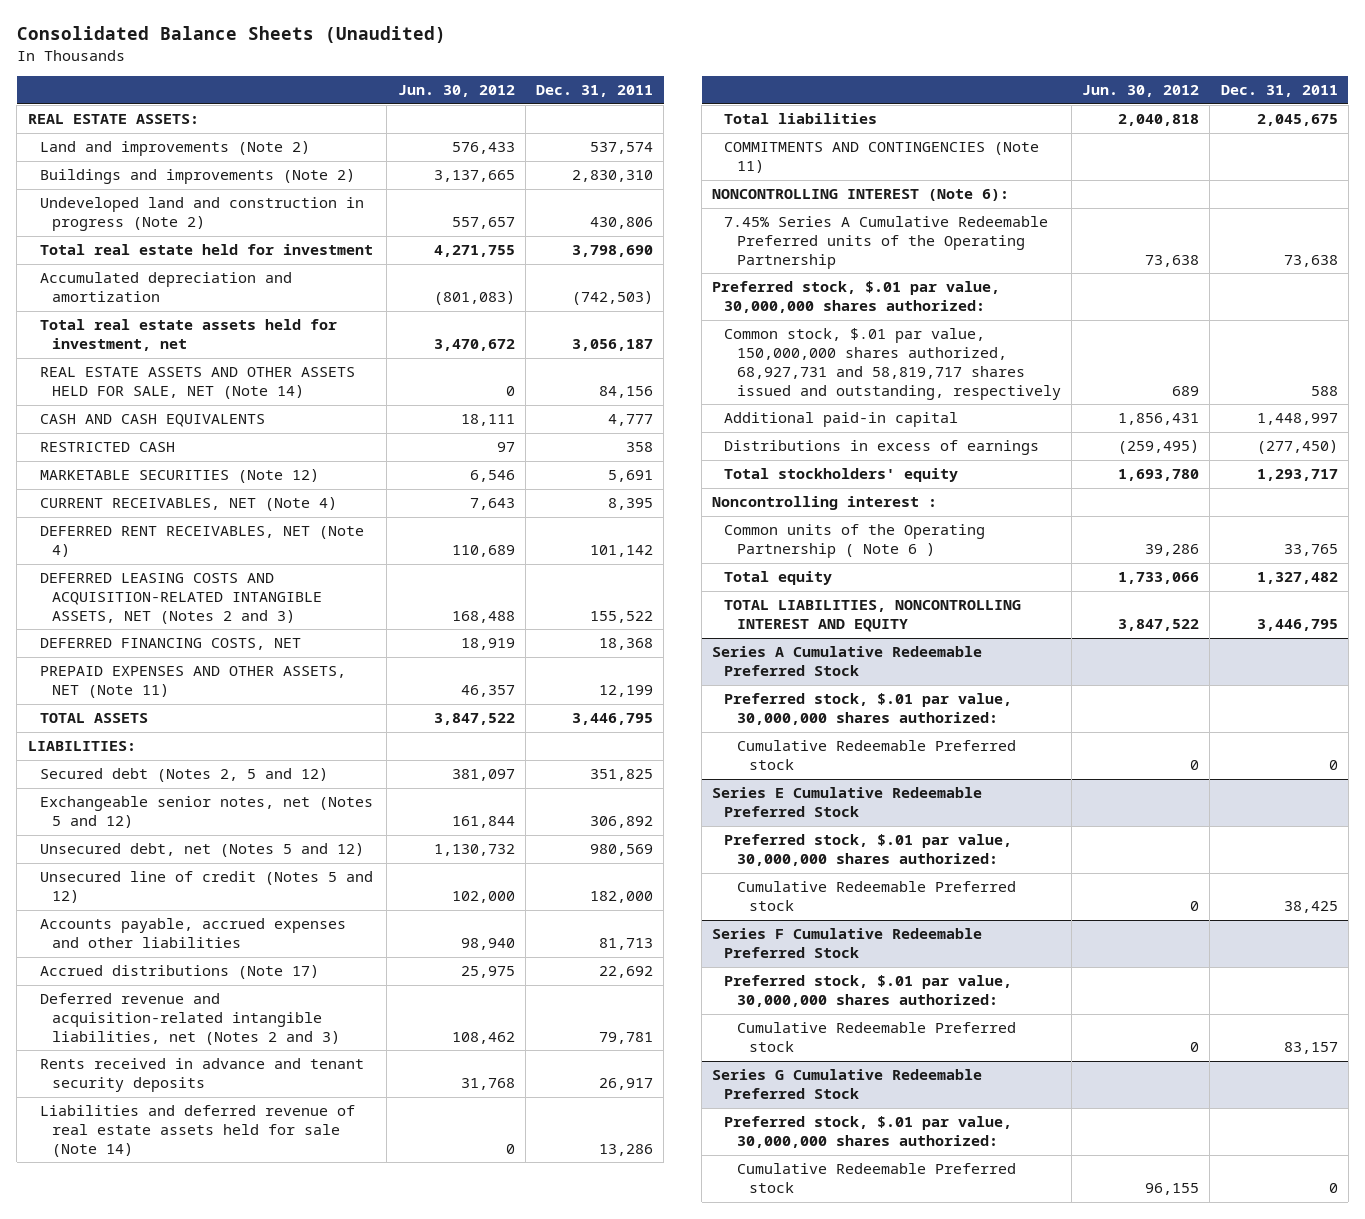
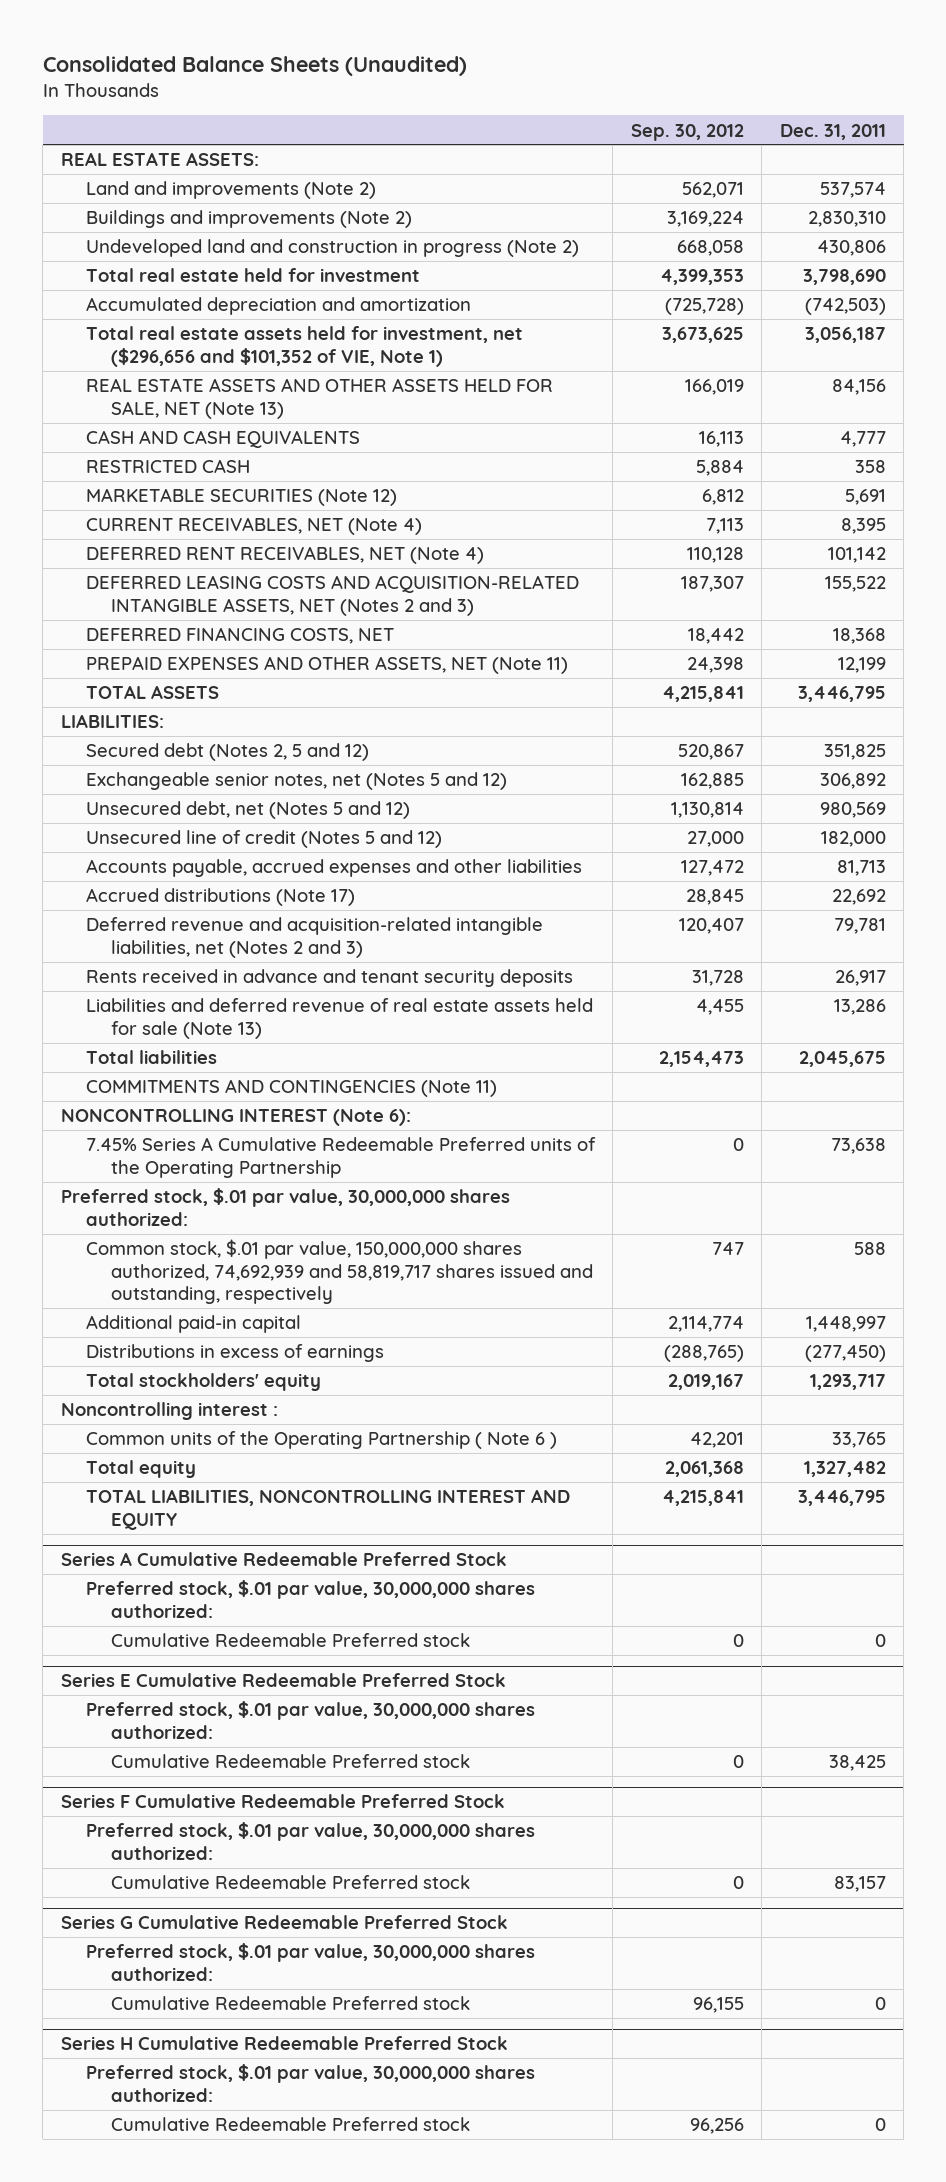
[397,85,515,98] Jun. 30, 2012 -> none
none -> [630,123,744,141] Sep. 30, 2012
[39,319,337,352] Total real estate assets held for investment, net -> [85,326,523,367] Total real estate assets held for investment, net ($296,656 and $101,352 of VIE, Note 1)
[39,367,355,400] REAL ESTATE ASSETS AND OTHER ASSETS HELD FOR SALE, NET (Note 14) -> [85,378,553,419] REAL ESTATE ASSETS AND OTHER ASSETS HELD FOR SALE, NET (Note 13)
[39,1105,355,1157] Liabilities and deferred revenue of real estate assets held for sale (Note 14) -> [85,998,593,1039] Liabilities and deferred revenue of real estate assets held for sale (Note 13)
[724,328,1061,400] Common stock, $.01 par value, 150,000,000 shares authorized, 68,927,731 and 58,819,717 shares issued and outstanding, respectively -> [85,1239,594,1305] Common stock, $.01 par value, 150,000,000 shares authorized, 74,692,939 and 58,819,717 shares issued and outstanding, respectively
none -> [60,2036,508,2051] Series H Cumulative Redeemable Preferred Stock
none -> [85,2064,535,2102] Preferred stock, $.01 par value, 30,000,000 shares authorized:
none -> [111,2117,471,2132] Cumulative Redeemable Preferred stock

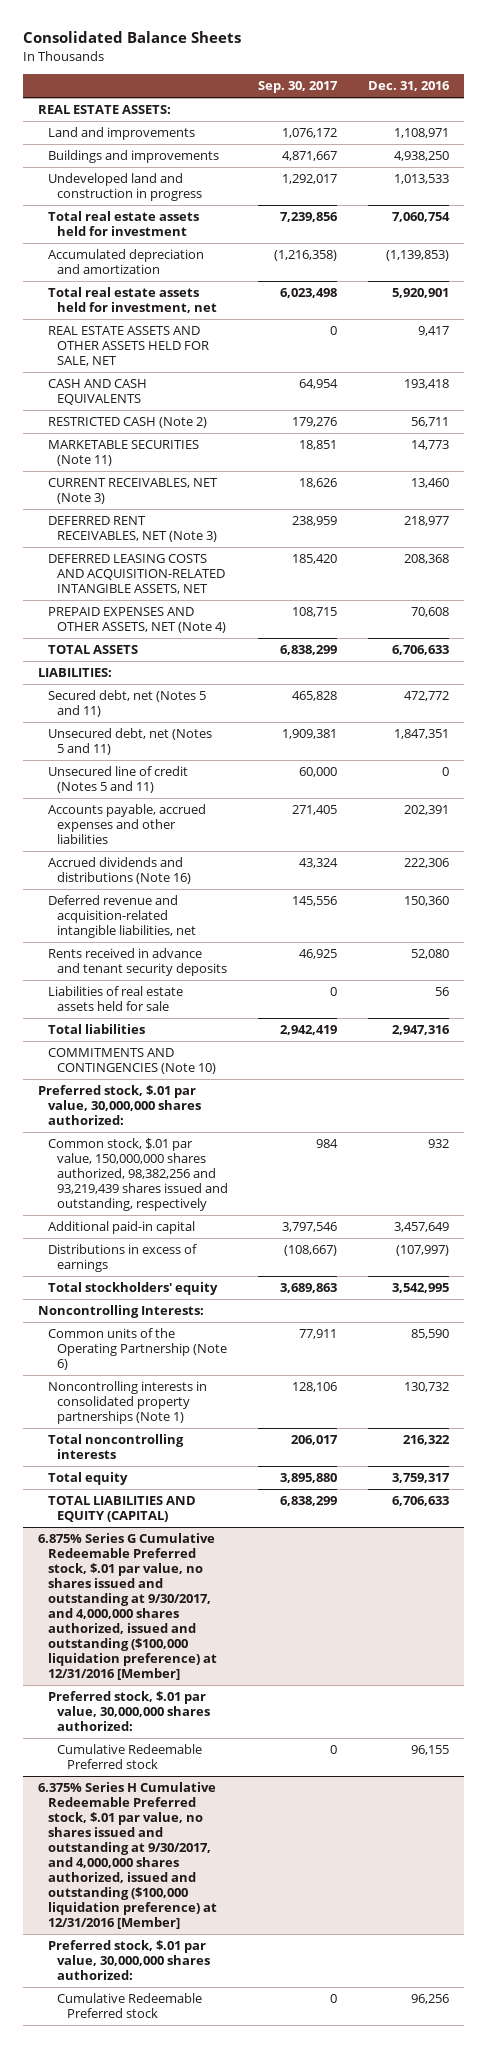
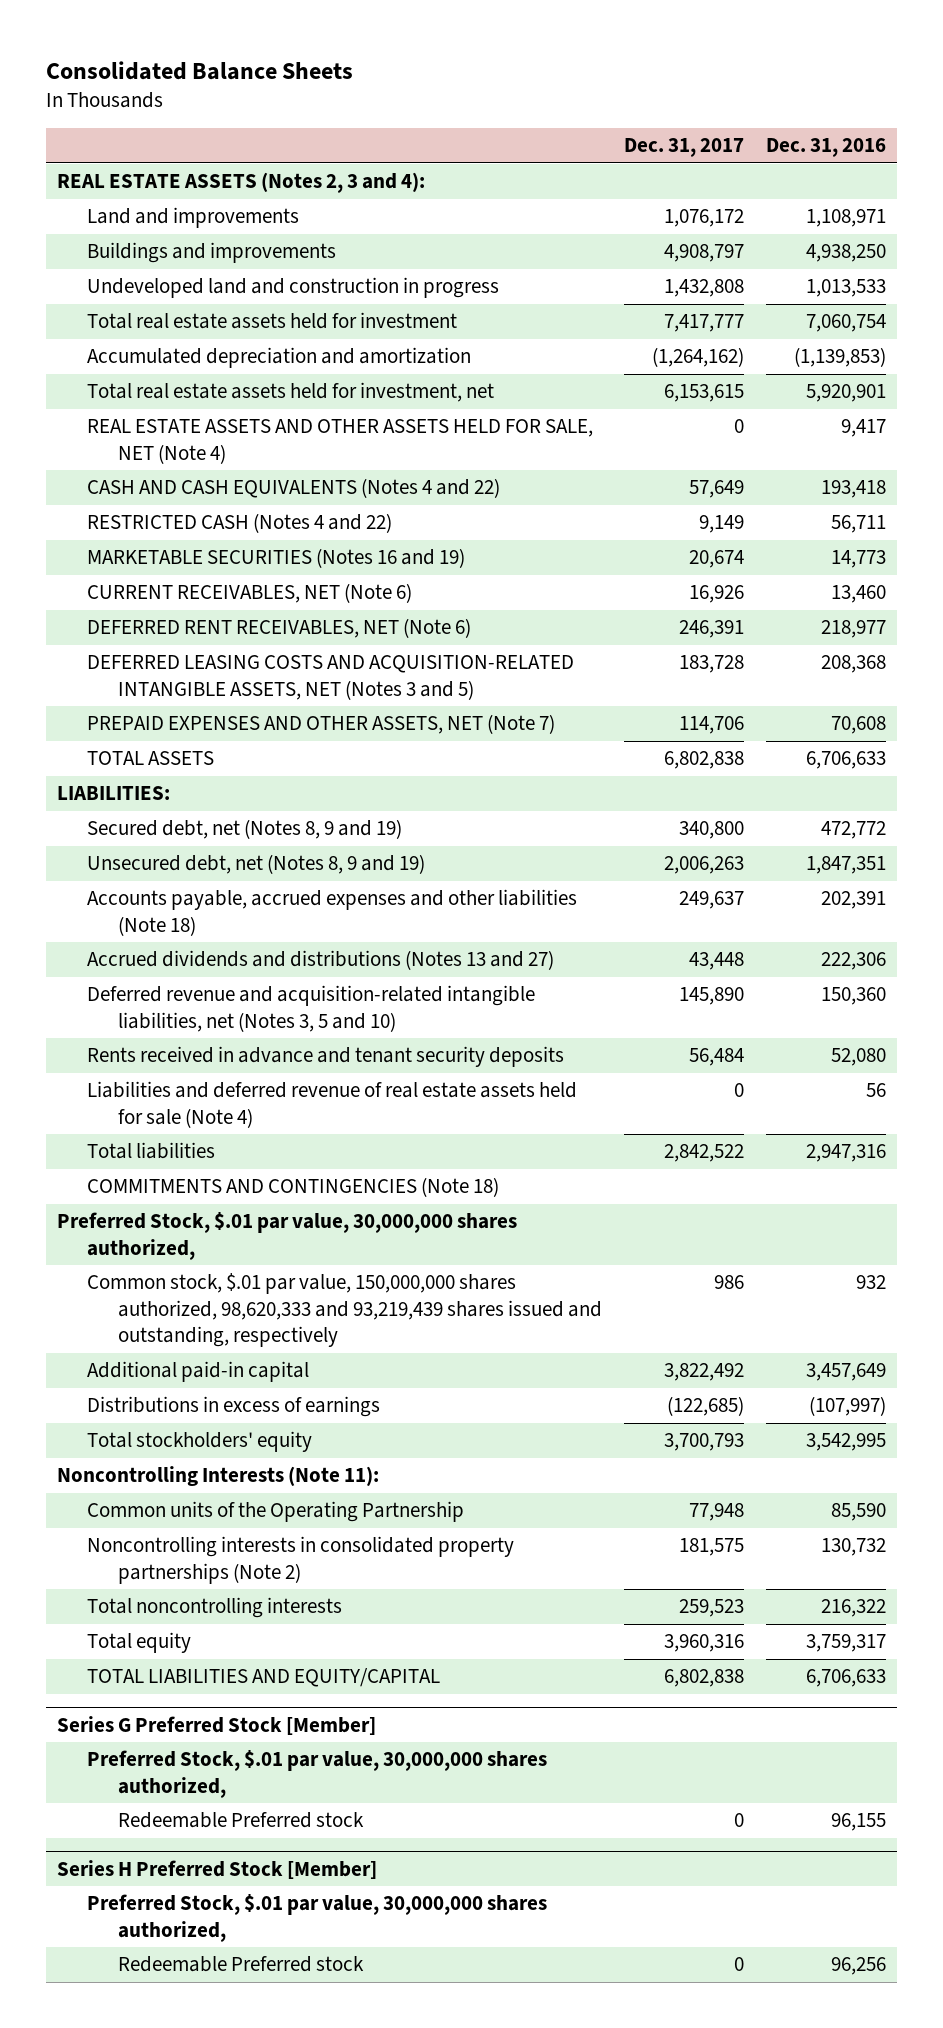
[258,81,339,94] Sep. 30, 2017 -> none
none -> [623,138,744,158] Dec. 31, 2017
[38,105,172,115] REAL ESTATE ASSETS: -> [56,172,425,194] REAL ESTATE ASSETS (Notes 2, 3 and 4):
[47,326,210,367] REAL ESTATE ASSETS AND OTHER ASSETS HELD FOR SALE, NET -> [87,419,594,464] REAL ESTATE ASSETS AND OTHER ASSETS HELD FOR SALE, NET (Note 4)
[47,379,147,406] CASH AND CASH EQUIVALENTS -> [87,478,501,499] CASH AND CASH EQUIVALENTS (Notes 4 and 22)
[47,417,207,429] RESTRICTED CASH (Note 2) -> [87,513,393,534] RESTRICTED CASH (Notes 4 and 22)
[47,440,199,467] MARKETABLE SECURITIES (Note 11) -> [87,548,466,569] MARKETABLE SECURITIES (Notes 16 and 19)
[47,478,218,505] CURRENT RECEIVABLES, NET (Note 3) -> [87,583,413,604] CURRENT RECEIVABLES, NET (Note 6)
[47,516,218,543] DEFERRED RENT RECEIVABLES, NET (Note 3) -> [87,618,472,639] DEFERRED RENT RECEIVABLES, NET (Note 6)
[47,554,226,595] DEFERRED LEASING COSTS AND ACQUISITION-RELATED INTANGIBLE ASSETS, NET -> [87,655,575,700] DEFERRED LEASING COSTS AND ACQUISITION-RELATED INTANGIBLE ASSETS, NET (Notes 3 and 5)
[47,607,227,634] PREPAID EXPENSES AND OTHER ASSETS, NET (Note 4) -> [87,714,556,735] PREPAID EXPENSES AND OTHER ASSETS, NET (Note 7)
[47,766,188,794] Unsecured line of credit (Notes 5 and 11) -> none
[47,690,206,718] Secured debt, net (Notes 5 and 11) -> [87,819,403,840] Secured debt, net (Notes 8, 9 and 19)
[47,728,212,756] Unsecured debt, net (Notes 5 and 11) -> [87,854,426,875] Unsecured debt, net (Notes 8, 9 and 19)
[47,804,206,845] Accounts payable, accrued expenses and other liabilities -> [87,889,578,936] Accounts payable, accrued expenses and other liabilities (Note 18)
[47,857,192,885] Accrued dividends and distributions (Note 16) -> [87,950,555,971] Accrued dividends and distributions (Notes 13 and 27)
[47,895,197,939] Deferred revenue and acquisition-related intangible liabilities, net -> [87,985,536,1032] Deferred revenue and acquisition-related intangible liabilities, net (Notes 3, 5 and 10)
[47,986,183,1012] Liabilities of real estate assets held for sale -> [87,1081,578,1128] Liabilities and deferred revenue of real estate assets held for sale (Note 4)
[47,1048,217,1075] COMMITMENTS AND CONTINGENCIES (Note 10) -> [87,1177,500,1198] COMMITMENTS AND CONTINGENCIES (Note 18)
[38,1085,201,1126] Preferred stock, $.01 par value, 30,000,000 shares authorized: -> [56,1212,517,1260] Preferred Stock, $.01 par value, 30,000,000 shares authorized,
[47,1138,229,1212] Common stock, $.01 par value, 150,000,000 shares authorized, 98,382,256 and 93,219,439 shares issued and outstanding, respectively -> [87,1273,603,1348] Common stock, $.01 par value, 150,000,000 shares authorized, 98,620,333 and 93,219,439 shares issued and outstanding, respectively
[38,1305,205,1319] Noncontrolling Interests: -> [56,1466,379,1487] Noncontrolling Interests (Note 11):
[47,1328,228,1371] Common units of the Operating Partnership (Note 6) -> [87,1501,465,1523] Common units of the Operating Partnership
[47,1381,207,1425] Noncontrolling interests in consolidated property partnerships (Note 1) -> [87,1536,515,1584] Noncontrolling interests in consolidated property partnerships (Note 2)
[47,1496,196,1523] TOTAL LIABILITIES AND EQUITY (CAPITAL) -> [87,1668,441,1688] TOTAL LIABILITIES AND EQUITY/CAPITAL
[38,1533,217,1680] 6.875% Series G Cumulative Redeemable Preferred stock, $.01 par value, no shares issued and outstanding at 9/30/2017, and 4,000,000 shares authorized, issued and outstanding ($100,000 liquidation preference) at 12/31/2016 [Member] -> [56,1715,376,1735] Series G Preferred Stock [Member]
[47,1691,211,1732] Preferred stock, $.01 par value, 30,000,000 shares authorized: -> [87,1750,548,1798] Preferred Stock, $.01 par value, 30,000,000 shares authorized,
[57,1744,203,1770] Cumulative Redeemable Preferred stock -> [118,1812,365,1829] Redeemable Preferred stock
[38,1782,217,1929] 6.375% Series H Cumulative Redeemable Preferred stock, $.01 par value, no shares issued and outstanding at 9/30/2017, and 4,000,000 shares authorized, issued and outstanding ($100,000 liquidation preference) at 12/31/2016 [Member] -> [56,1859,377,1879] Series H Preferred Stock [Member]
[47,1940,211,1981] Preferred stock, $.01 par value, 30,000,000 shares authorized: -> [87,1894,548,1942] Preferred Stock, $.01 par value, 30,000,000 shares authorized,
[57,1993,203,2019] Cumulative Redeemable Preferred stock -> [118,1956,365,1973] Redeemable Preferred stock

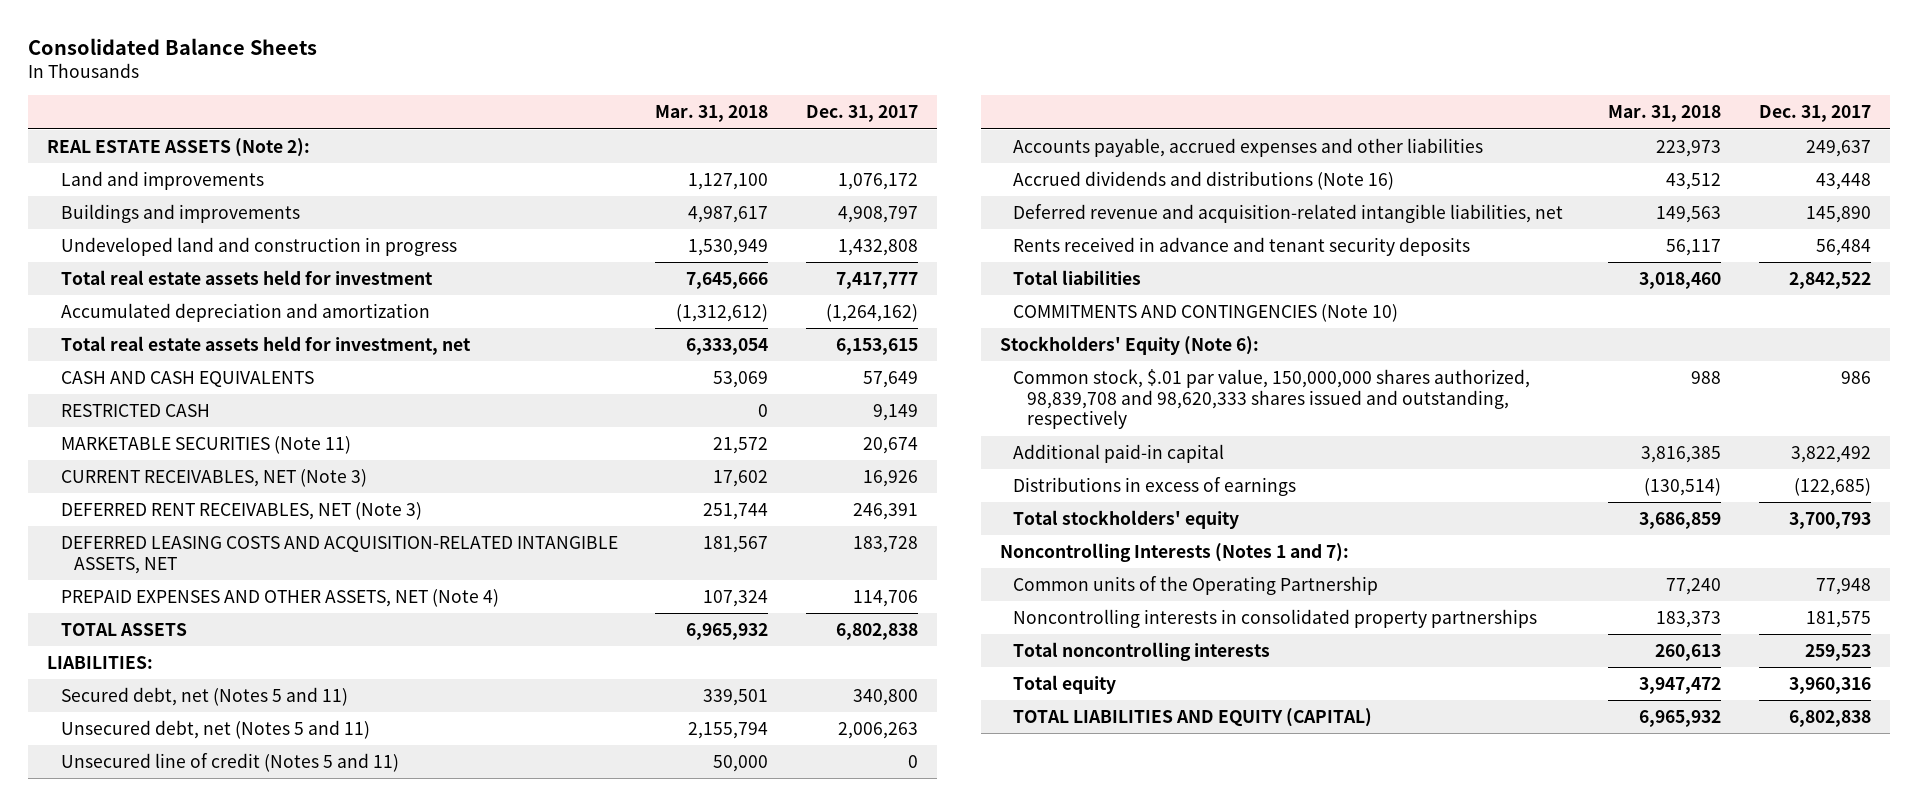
[765,138,886,158] Dec. 31, 2016 -> none
none -> [655,105,769,123] Mar. 31, 2018
[56,172,425,194] REAL ESTATE ASSETS (Notes 2, 3 and 4): -> [46,138,310,158] REAL ESTATE ASSETS (Note 2):
[87,419,594,464] REAL ESTATE ASSETS AND OTHER ASSETS HELD FOR SALE, NET (Note 4) -> none
[87,478,501,499] CASH AND CASH EQUIVALENTS (Notes 4 and 22) -> [60,371,314,388] CASH AND CASH EQUIVALENTS
[87,513,393,534] RESTRICTED CASH (Notes 4 and 22) -> [60,404,210,418] RESTRICTED CASH
[87,548,466,569] MARKETABLE SECURITIES (Notes 16 and 19) -> [60,436,351,455] MARKETABLE SECURITIES (Note 11)
[87,583,413,604] CURRENT RECEIVABLES, NET (Note 6) -> [60,469,367,488] CURRENT RECEIVABLES, NET (Note 3)
[87,618,472,639] DEFERRED RENT RECEIVABLES, NET (Note 6) -> [60,502,422,521] DEFERRED RENT RECEIVABLES, NET (Note 3)
[87,655,575,700] DEFERRED LEASING COSTS AND ACQUISITION-RELATED INTANGIBLE ASSETS, NET (Notes 3 and 5) -> [60,536,618,574] DEFERRED LEASING COSTS AND ACQUISITION-RELATED INTANGIBLE ASSETS, NET
[87,714,556,735] PREPAID EXPENSES AND OTHER ASSETS, NET (Note 7) -> [60,589,499,608] PREPAID EXPENSES AND OTHER ASSETS, NET (Note 4)
[87,819,403,840] Secured debt, net (Notes 8, 9 and 19) -> [60,687,348,707] Secured debt, net (Notes 5 and 11)
[87,854,426,875] Unsecured debt, net (Notes 8, 9 and 19) -> [60,720,370,740] Unsecured debt, net (Notes 5 and 11)
none -> [60,753,399,773] Unsecured line of credit (Notes 5 and 11)
[87,889,578,936] Accounts payable, accrued expenses and other liabilities (Note 18) -> [1013,138,1484,158] Accounts payable, accrued expenses and other liabilities
[87,950,555,971] Accrued dividends and distributions (Notes 13 and 27) -> [1013,171,1395,191] Accrued dividends and distributions (Note 16)
[87,985,536,1032] Deferred revenue and acquisition-related intangible liabilities, net (Notes 3, 5 and 10) -> [1013,204,1564,224] Deferred revenue and acquisition-related intangible liabilities, net
[87,1081,578,1128] Liabilities and deferred revenue of real estate assets held for sale (Note 4) -> none
[56,1212,517,1260] Preferred Stock, $.01 par value, 30,000,000 shares authorized, -> none
[87,1177,500,1198] COMMITMENTS AND CONTINGENCIES (Note 18) -> [1013,304,1399,323] COMMITMENTS AND CONTINGENCIES (Note 10)
none -> [999,336,1259,356] Stockholders' Equity (Note 6):
[87,1273,603,1348] Common stock, $.01 par value, 150,000,000 shares authorized, 98,620,333 and 93,219,439 shares issued and outstanding, respectively -> [1013,369,1531,430] Common stock, $.01 par value, 150,000,000 shares authorized, 98,839,708 and 98,620,333 shares issued and outstanding, respectively
[56,1466,379,1487] Noncontrolling Interests (Note 11): -> [999,543,1349,563] Noncontrolling Interests (Notes 1 and 7):
[87,1536,515,1584] Noncontrolling interests in consolidated property partnerships (Note 2) -> [1013,609,1538,629] Noncontrolling interests in consolidated property partnerships
[56,1715,376,1735] Series G Preferred Stock [Member] -> none
[87,1750,548,1798] Preferred Stock, $.01 par value, 30,000,000 shares authorized, -> none
[118,1812,365,1829] Redeemable Preferred stock -> none
[56,1859,377,1879] Series H Preferred Stock [Member] -> none
[87,1894,548,1942] Preferred Stock, $.01 par value, 30,000,000 shares authorized, -> none
[118,1956,365,1973] Redeemable Preferred stock -> none
[87,1668,441,1688] TOTAL LIABILITIES AND EQUITY/CAPITAL -> [1013,708,1373,728] TOTAL LIABILITIES AND EQUITY (CAPITAL)

